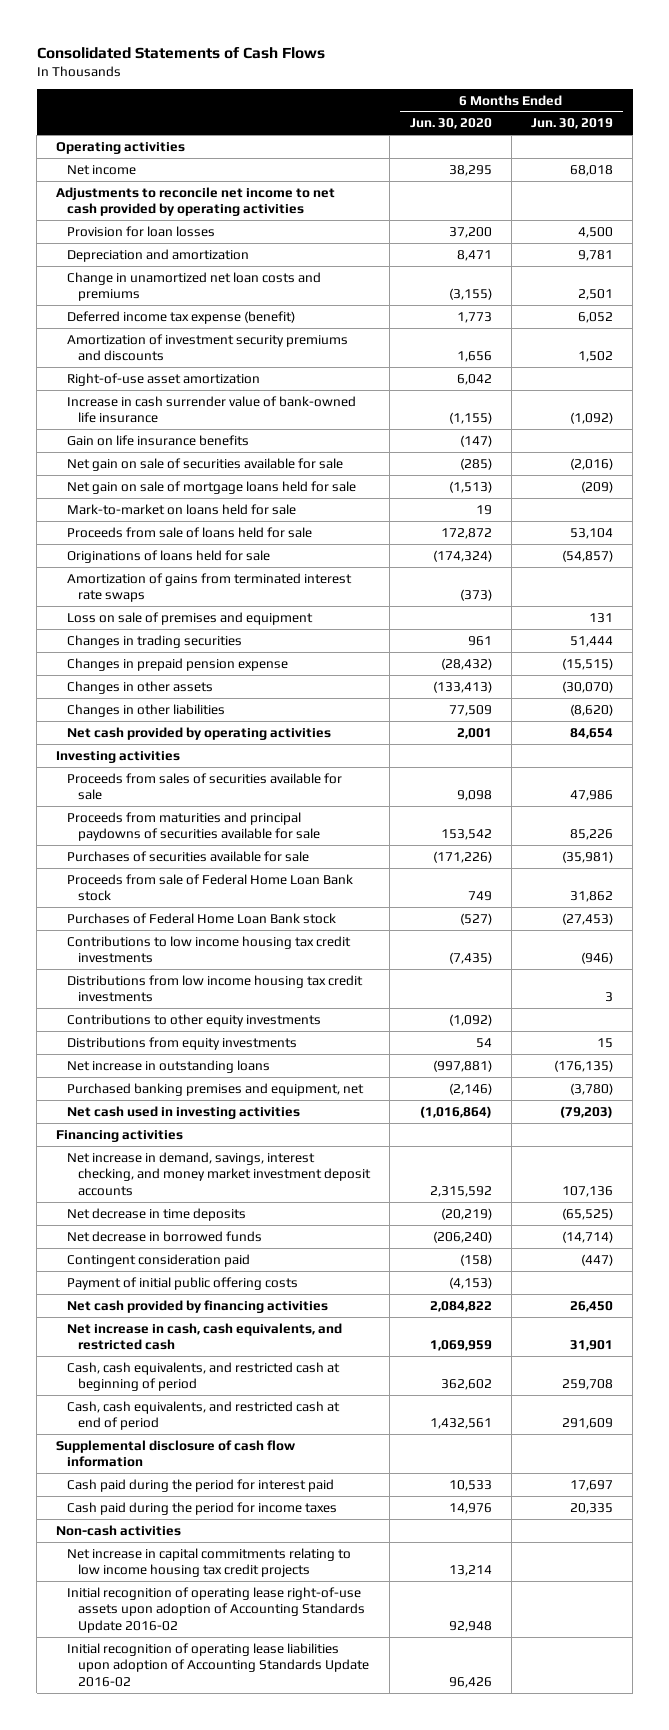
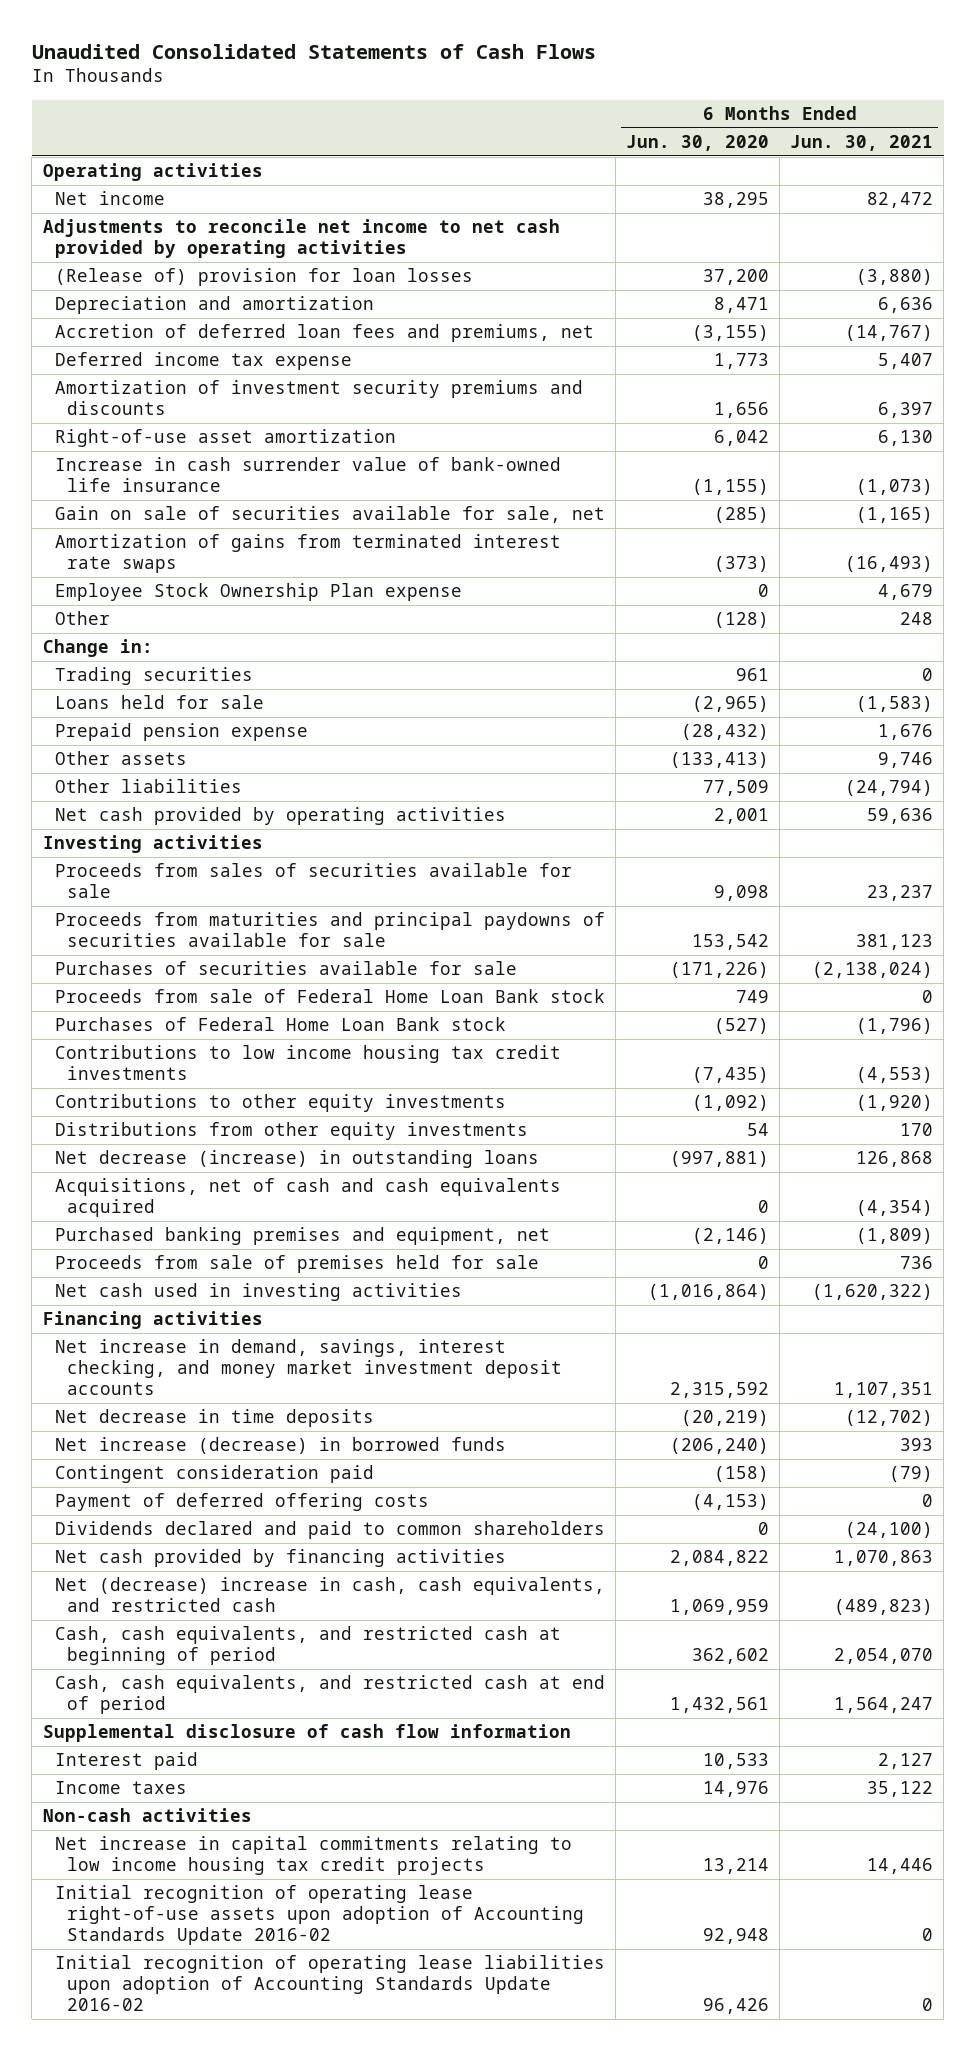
[36,46,325,59] Consolidated Statements of Cash Flows -> [31,43,596,59] Unaudited Consolidated Statements of Cash Flows
[530,118,613,130] Jun. 30, 2019 -> none
none -> [790,134,934,151] Jun. 30, 2021
[67,225,216,237] Provision for loan losses -> [54,268,473,287] (Release of) provision for loan losses
[67,271,322,302] Change in unamortized net loan costs and premiums -> [54,324,594,343] Accretion of deferred loan fees and premiums, net
[67,310,296,324] Deferred income tax expense (benefit) -> [54,352,352,371] Deferred income tax expense
[67,434,250,446] Gain on life insurance benefits -> none
[67,480,357,494] Net gain on sale of mortgage loans held for sale -> none
[67,503,297,515] Mark-to-market on loans held for sale -> none
[67,526,313,538] Proceeds from sale of loans held for sale -> none
[67,549,271,563] Originations of loans held for sale -> none
[67,457,344,471] Net gain on sale of securities available for sale -> [54,506,605,524] Gain on sale of securities available for sale, net
[67,611,314,625] Loss on sale of premises and equipment -> none
none -> [54,583,462,602] Employee Stock Ownership Plan expense
none -> [54,611,110,626] Other
none -> [42,639,153,658] Change in:
[67,634,243,648] Changes in trading securities -> [54,667,253,686] Trading securities
none -> [54,695,264,710] Loans held for sale
[67,657,289,671] Changes in prepaid pension expense -> [54,723,308,742] Prepaid pension expense
[67,680,214,694] Changes in other assets -> [54,751,187,766] Other assets
[67,703,226,717] Changes in other liabilities -> [54,779,242,794] Other liabilities
[67,974,364,1003] Distributions from low income housing tax credit investments -> none
[67,1036,298,1050] Distributions from equity investments -> [54,1122,528,1141] Distributions from other equity investments
[67,1059,271,1073] Net increase in outstanding loans -> [54,1150,539,1169] Net decrease (increase) in outstanding loans
none -> [54,1178,561,1218] Acquisitions, net of cash and cash equivalents acquired
none -> [54,1255,539,1274] Proceeds from sale of premises held for sale
[67,1230,263,1242] Net decrease in borrowed funds -> [54,1437,506,1455] Net increase (decrease) in borrowed funds
[67,1276,299,1290] Payment of initial public offering costs -> [54,1493,429,1512] Payment of deferred offering costs
none -> [54,1521,605,1540] Dividends declared and paid to common shareholders
[67,1322,343,1351] Net increase in cash, cash equivalents, and restricted cash -> [54,1577,605,1613] Net (decrease) increase in cash, cash equivalents, and restricted cash
[67,1478,335,1492] Cash paid during the period for interest paid -> [54,1752,198,1771] Interest paid
[67,1501,338,1515] Cash paid during the period for income taxes -> [54,1781,187,1795] Income taxes

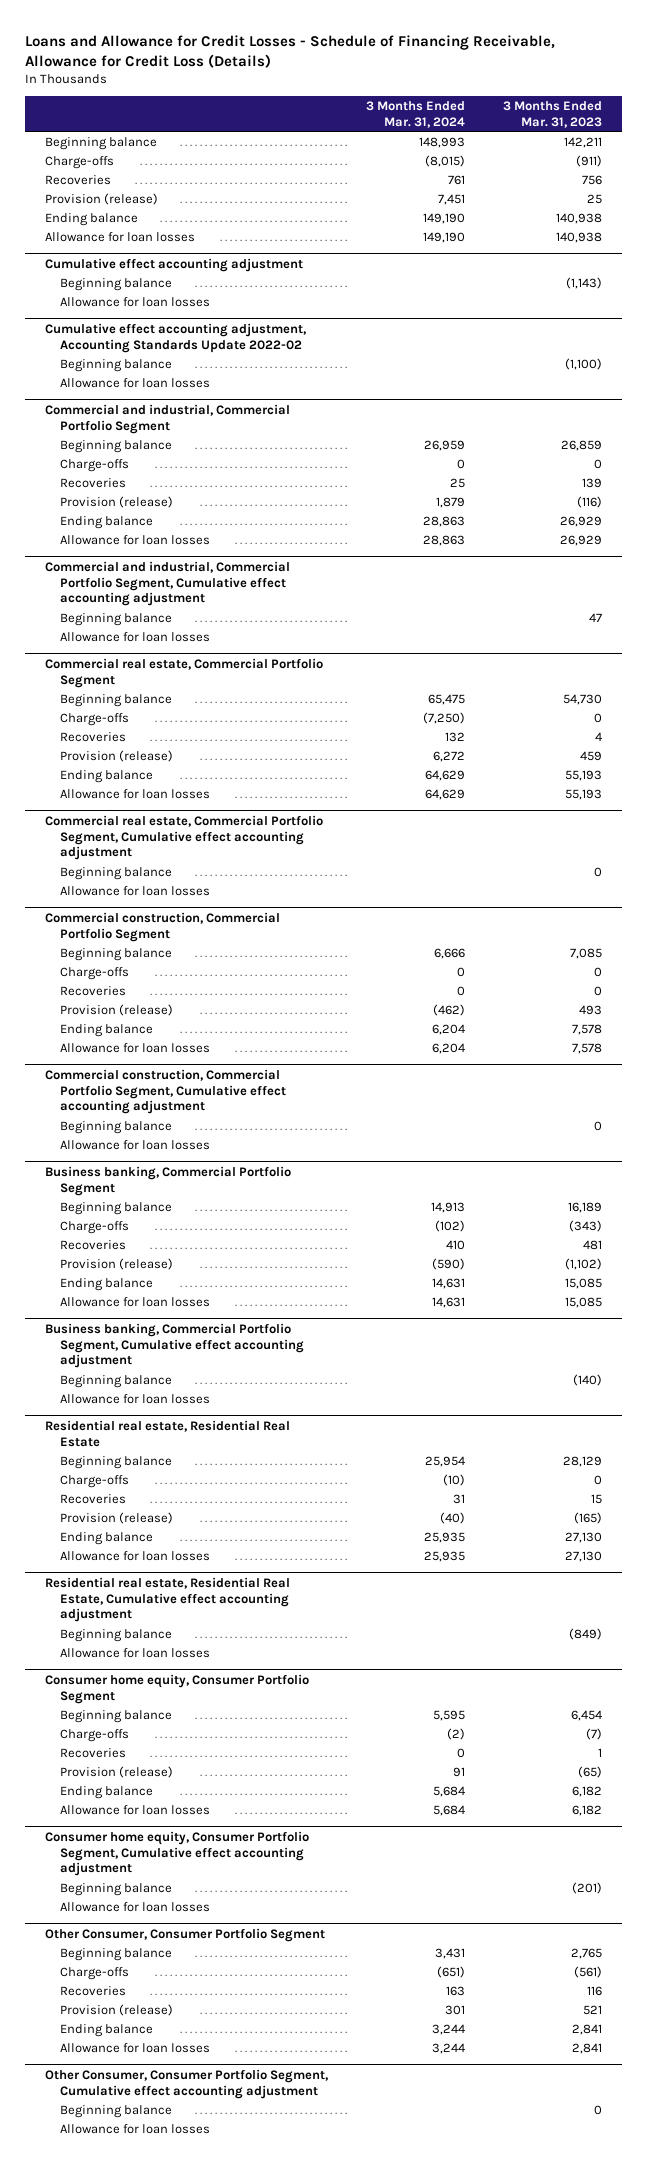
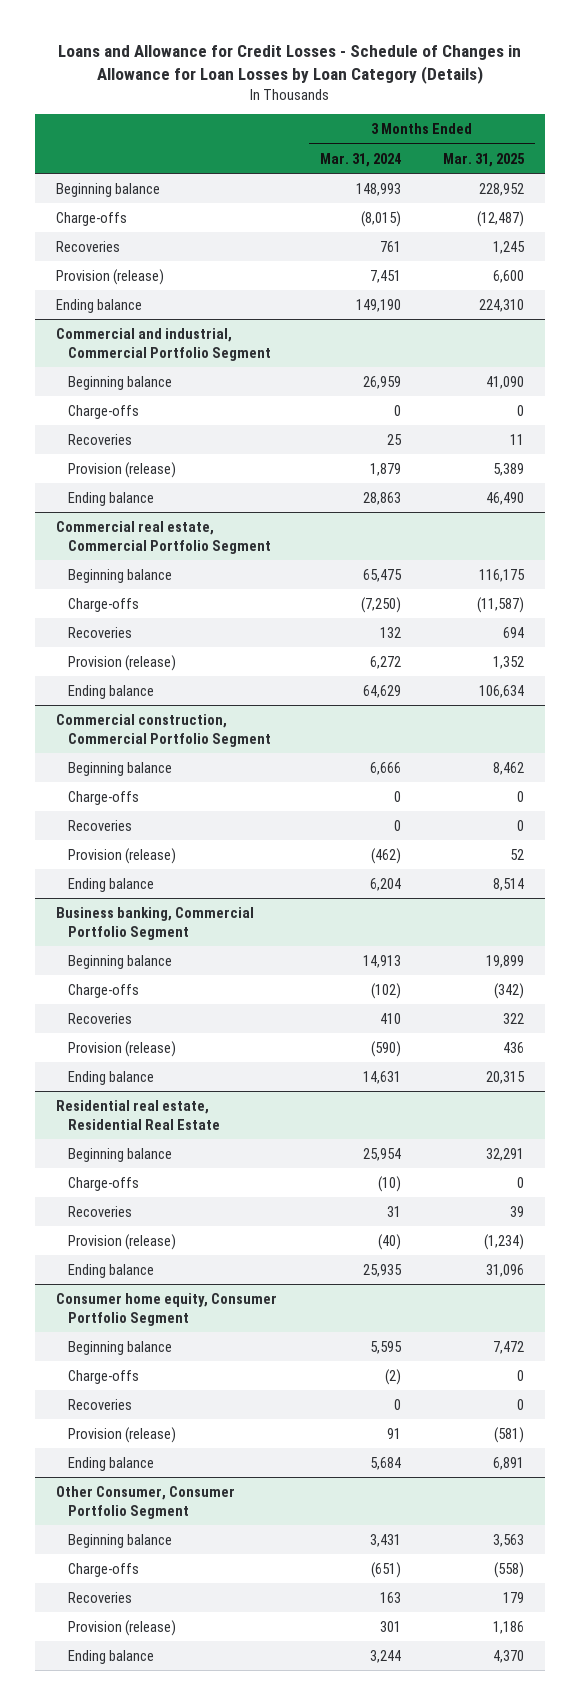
[25,34,556,68] Loans and Allowance for Credit Losses - Schedule of Financing Receivable, Allowance for Credit Loss (Details) -> [58,45,522,85] Loans and Allowance for Credit Losses - Schedule of Changes in Allowance for Loan Losses by Loan Category (Details)
[503,100,603,128] 3 Months Ended Mar. 31, 2023 -> none
none -> [443,152,526,167] Mar. 31, 2025
[44,231,195,242] Allowance for loan losses -> none
[44,257,303,272] Cumulative effect accounting adjustment -> none
[60,277,173,291] Beginning balance -> none
[60,296,211,307] Allowance for loan losses -> none
[44,322,306,353] Cumulative effect accounting adjustment, Accounting Standards Update 2022-02 -> none
[60,358,173,372] Beginning balance -> none
[60,377,211,388] Allowance for loan losses -> none
[60,534,211,545] Allowance for loan losses -> none
[44,560,290,607] Commercial and industrial, Commercial Portfolio Segment, Cumulative effect accounting adjustment -> none
[60,612,173,626] Beginning balance -> none
[60,631,211,642] Allowance for loan losses -> none
[60,788,211,799] Allowance for loan losses -> none
[44,814,323,861] Commercial real estate, Commercial Portfolio Segment, Cumulative effect accounting adjustment -> none
[60,866,173,880] Beginning balance -> none
[60,885,211,896] Allowance for loan losses -> none
[60,1042,211,1053] Allowance for loan losses -> none
[44,1068,287,1115] Commercial construction, Commercial Portfolio Segment, Cumulative effect accounting adjustment -> none
[60,1120,173,1134] Beginning balance -> none
[60,1139,211,1150] Allowance for loan losses -> none
[60,1296,211,1307] Allowance for loan losses -> none
[44,1322,305,1369] Business banking, Commercial Portfolio Segment, Cumulative effect accounting adjustment -> none
[60,1374,173,1388] Beginning balance -> none
[60,1393,211,1404] Allowance for loan losses -> none
[60,1550,211,1561] Allowance for loan losses -> none
[44,1576,290,1623] Residential real estate, Residential Real Estate, Cumulative effect accounting adjustment -> none
[60,1628,173,1642] Beginning balance -> none
[60,1647,211,1658] Allowance for loan losses -> none
[60,1804,211,1815] Allowance for loan losses -> none
[44,1830,309,1877] Consumer home equity, Consumer Portfolio Segment, Cumulative effect accounting adjustment -> none
[60,1882,173,1896] Beginning balance -> none
[60,1901,211,1912] Allowance for loan losses -> none
[60,2042,211,2053] Allowance for loan losses -> none
[44,2068,328,2099] Other Consumer, Consumer Portfolio Segment, Cumulative effect accounting adjustment -> none
[60,2104,173,2118] Beginning balance -> none
[60,2123,211,2134] Allowance for loan losses -> none

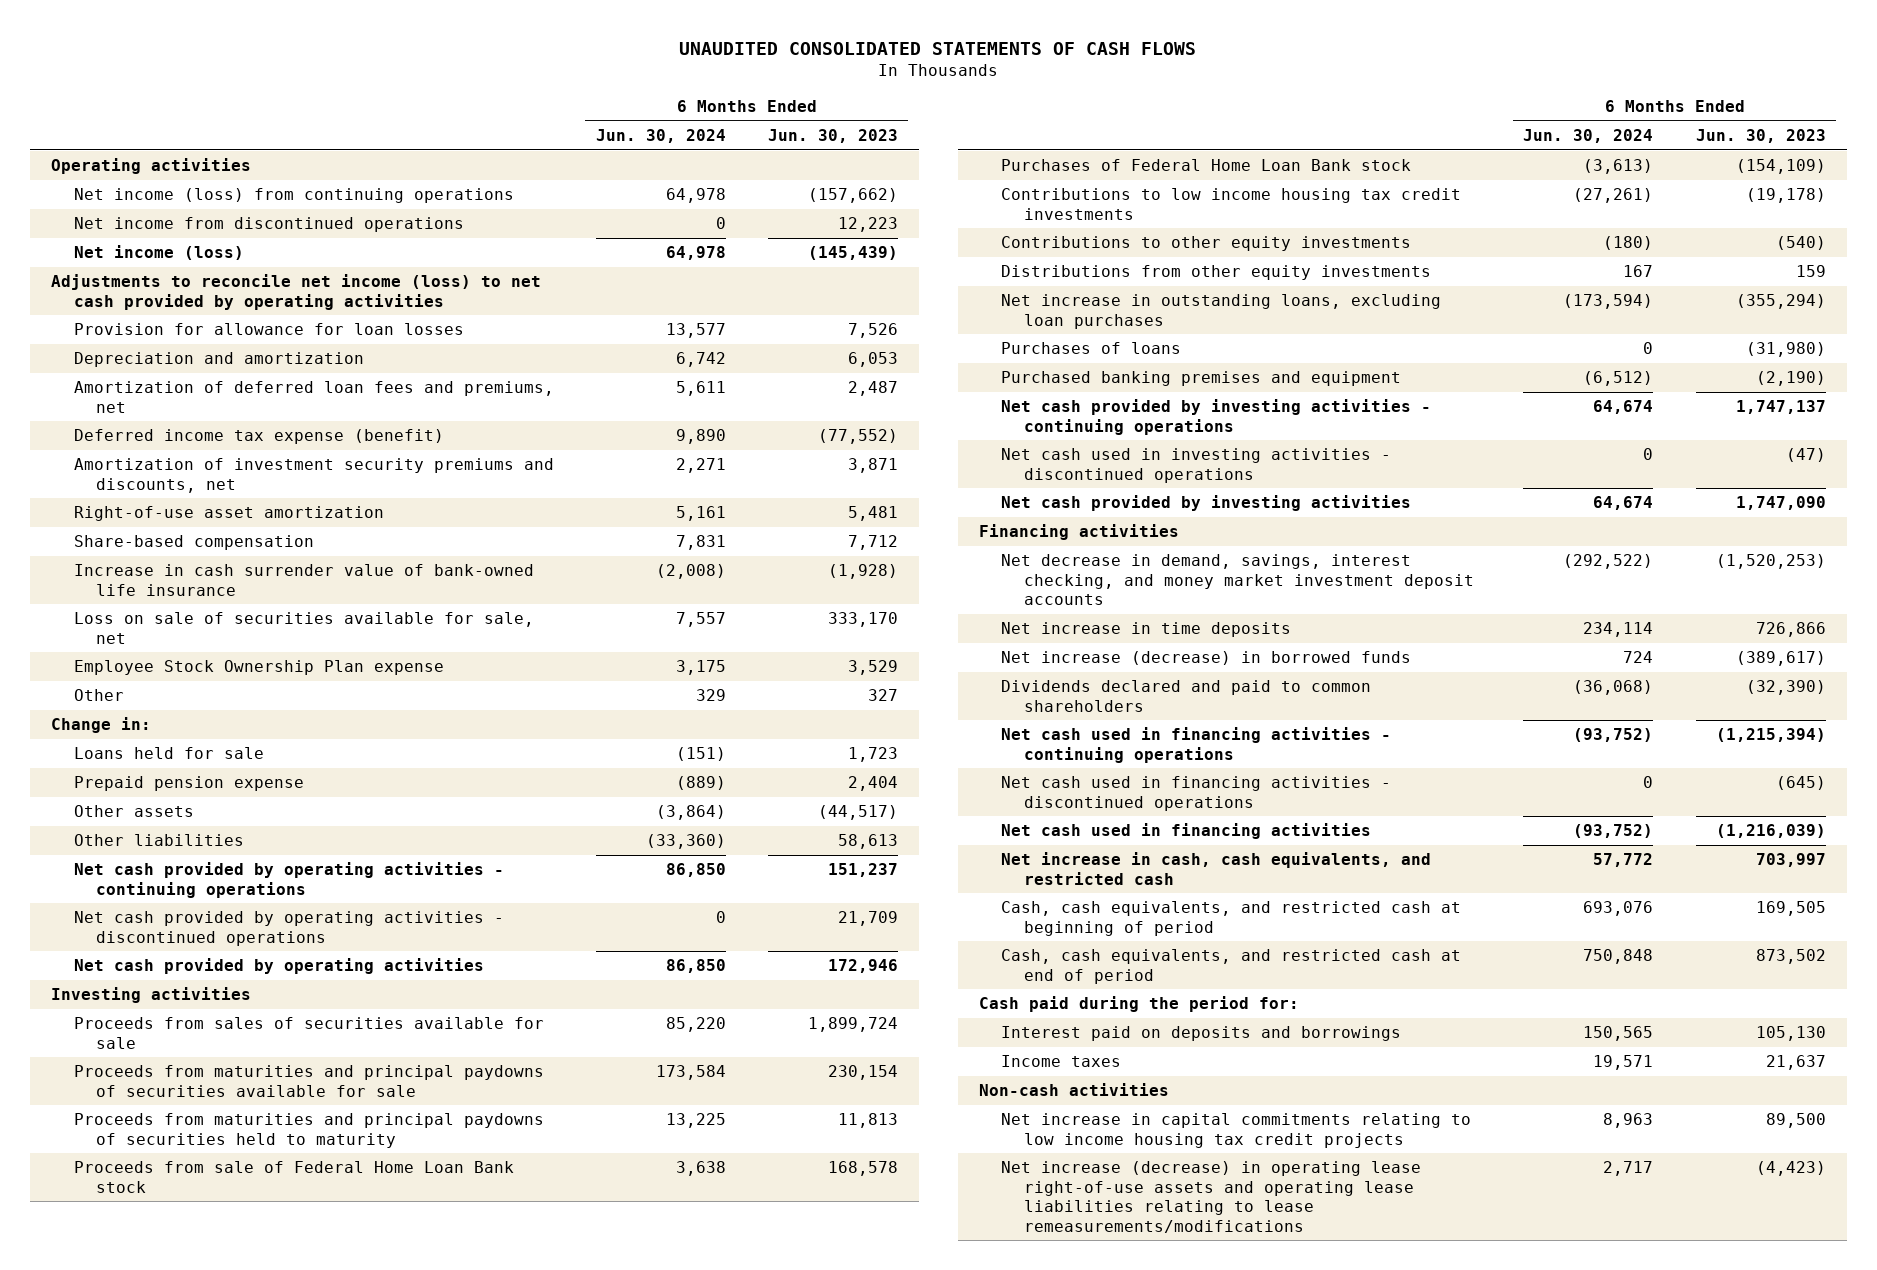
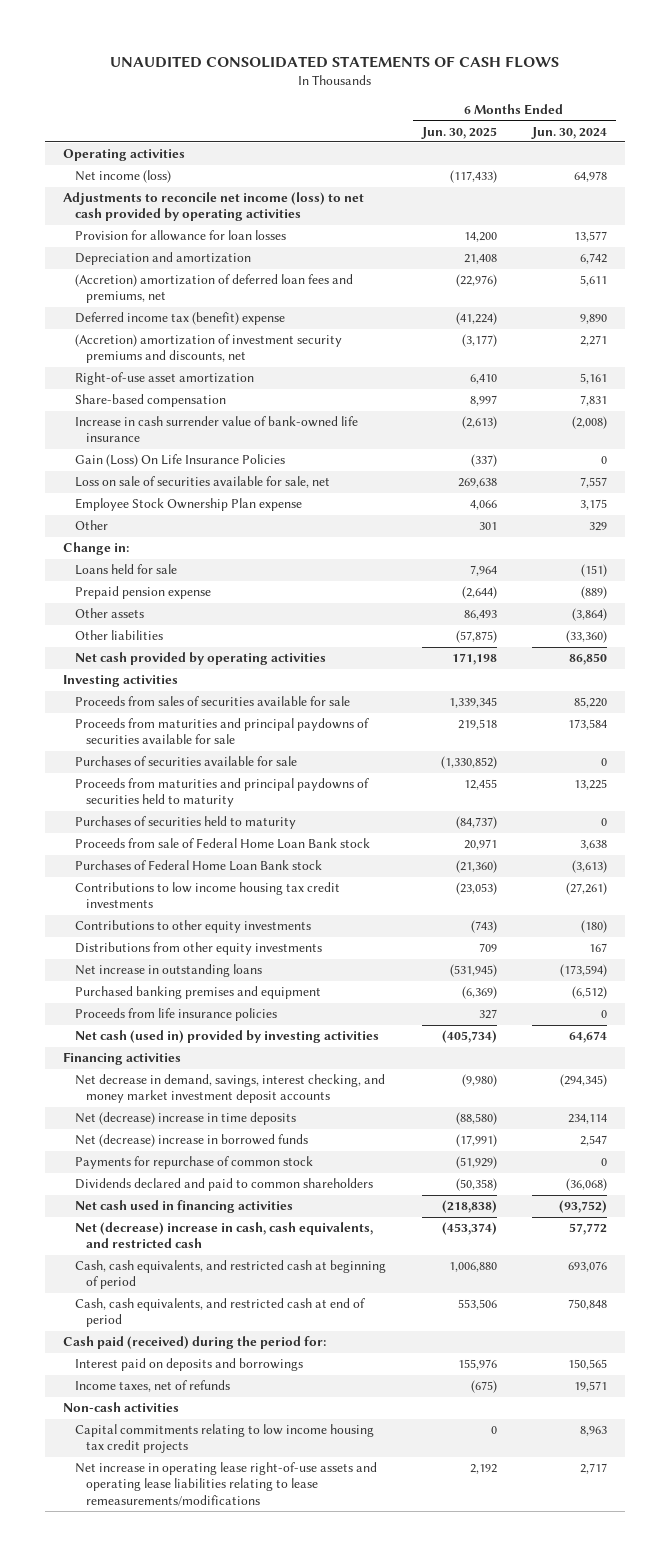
[767,128,898,143] Jun. 30, 2023 -> none
none -> [420,126,497,139] Jun. 30, 2025
[73,188,514,204] Net income (loss) from continuing operations -> none
[73,217,464,233] Net income from discontinued operations -> none
[73,381,554,413] Amortization of deferred loan fees and premiums, net -> [74,274,353,304] (Accretion) amortization of deferred loan fees and premiums, net
[73,429,444,445] Deferred income tax expense (benefit) -> [74,312,285,326] Deferred income tax (benefit) expense
[73,458,554,493] Amortization of investment security premiums and discounts, net -> [74,334,342,364] (Accretion) amortization of investment security premiums and discounts, net
none -> [74,454,285,468] Gain (Loss) On Life Insurance Policies
[73,862,504,898] Net cash provided by operating activities - continuing operations -> none
[73,911,504,946] Net cash provided by operating activities - discontinued operations -> none
none -> [74,756,297,767] Purchases of securities available for sale
none -> [74,816,296,830] Purchases of securities held to maturity
[1001,342,1182,355] Purchases of loans -> none
[1001,294,1442,329] Net increase in outstanding loans, excluding loan purchases -> [74,964,262,978] Net increase in outstanding loans
[1001,399,1432,435] Net cash provided by investing activities - continuing operations -> none
[1001,448,1392,483] Net cash used in investing activities - discontinued operations -> none
none -> [74,1008,277,1022] Proceeds from life insurance policies
[1001,495,1412,512] Net cash provided by investing activities -> [74,1030,379,1044] Net cash (used in) provided by investing activities
[1563,554,1654,570] (292,522) -> [560,1074,608,1088] (294,345)
[1001,622,1292,638] Net increase in time deposits -> [74,1112,296,1126] Net (decrease) increase in time deposits
[1001,651,1412,666] Net increase (decrease) in borrowed funds -> [74,1134,308,1148] Net (decrease) increase in borrowed funds
[1623,651,1654,664] 724 -> [580,1135,608,1147] 2,547
none -> [74,1156,313,1170] Payments for repurchase of common stock
[1001,727,1392,763] Net cash used in financing activities - continuing operations -> none
[1001,776,1392,811] Net cash used in financing activities - discontinued operations -> none
[1001,852,1432,885] Net increase in cash, cash equivalents, and restricted cash -> [74,1222,373,1249] Net (decrease) increase in cash, cash equivalents, and restricted cash
[979,996,1300,1013] Cash paid during the period for: -> [63,1336,327,1350] Cash paid (received) during the period for:
[1001,1055,1122,1068] Income taxes -> [74,1380,230,1393] Income taxes, net of refunds
[1001,1113,1472,1148] Net increase in capital commitments relating to low income housing tax credit projects -> [74,1424,374,1454] Capital commitments relating to low income housing tax credit projects
[1001,1161,1422,1233] Net increase (decrease) in operating lease right-of-use assets and operating lease liabilities relating to lease remeasurements/modifications -> [74,1462,377,1506] Net increase in operating lease right-of-use assets and operating lease liabilities relating to lease remeasurements/modifications

